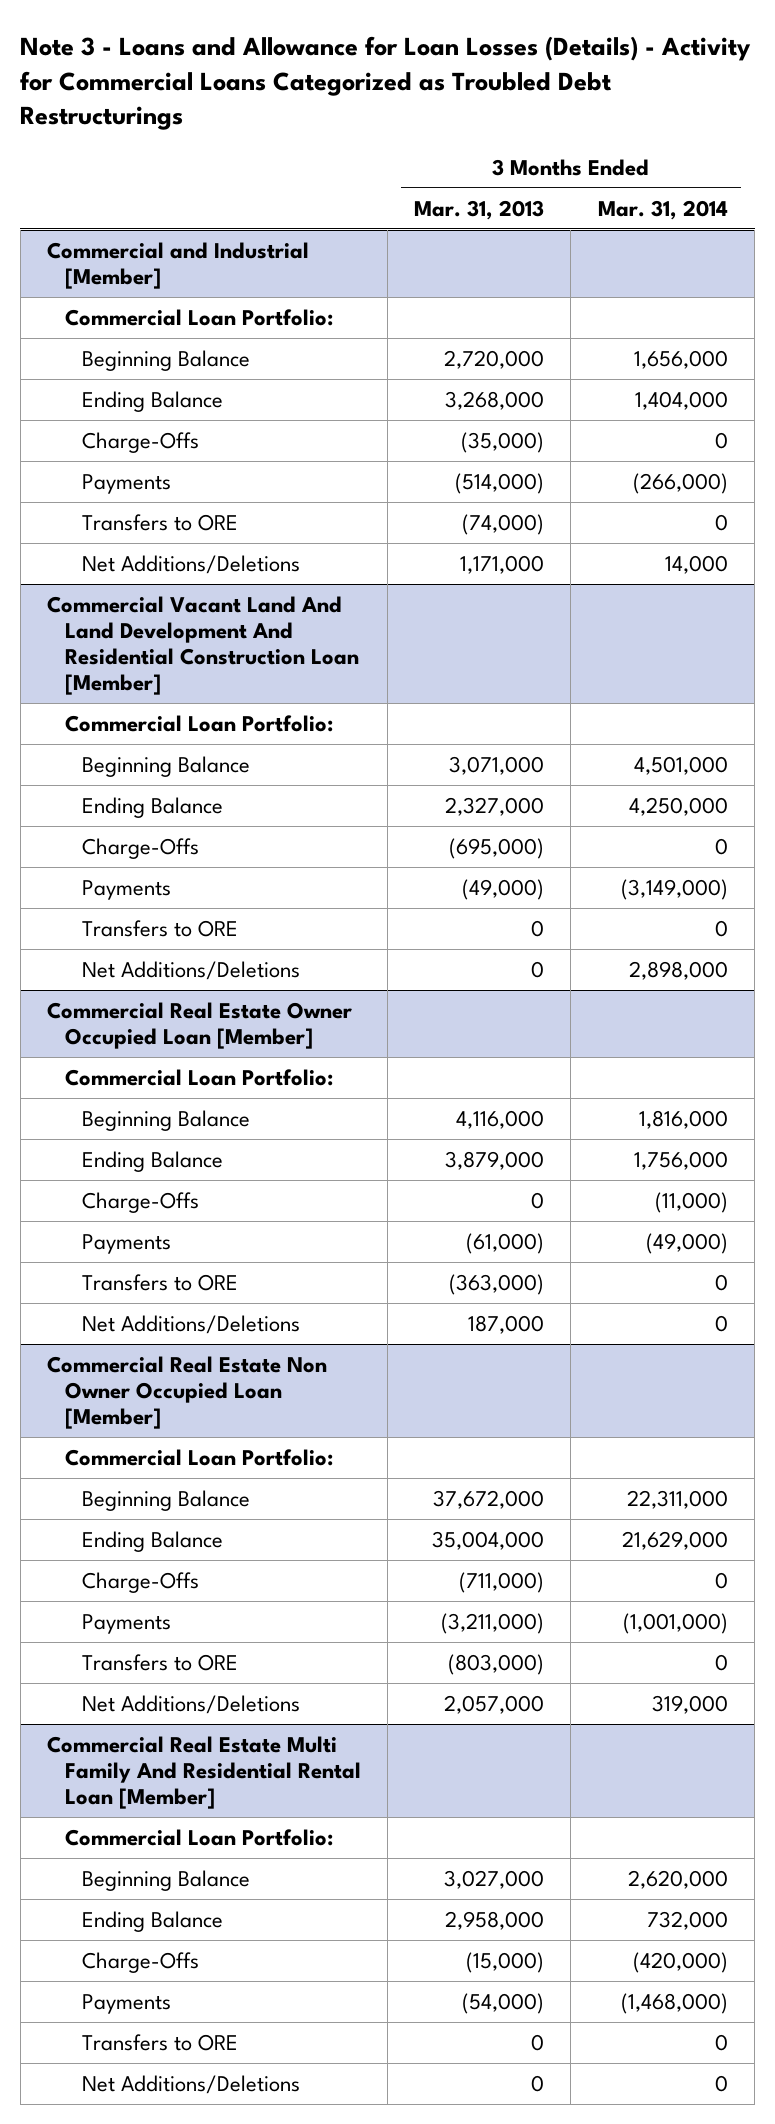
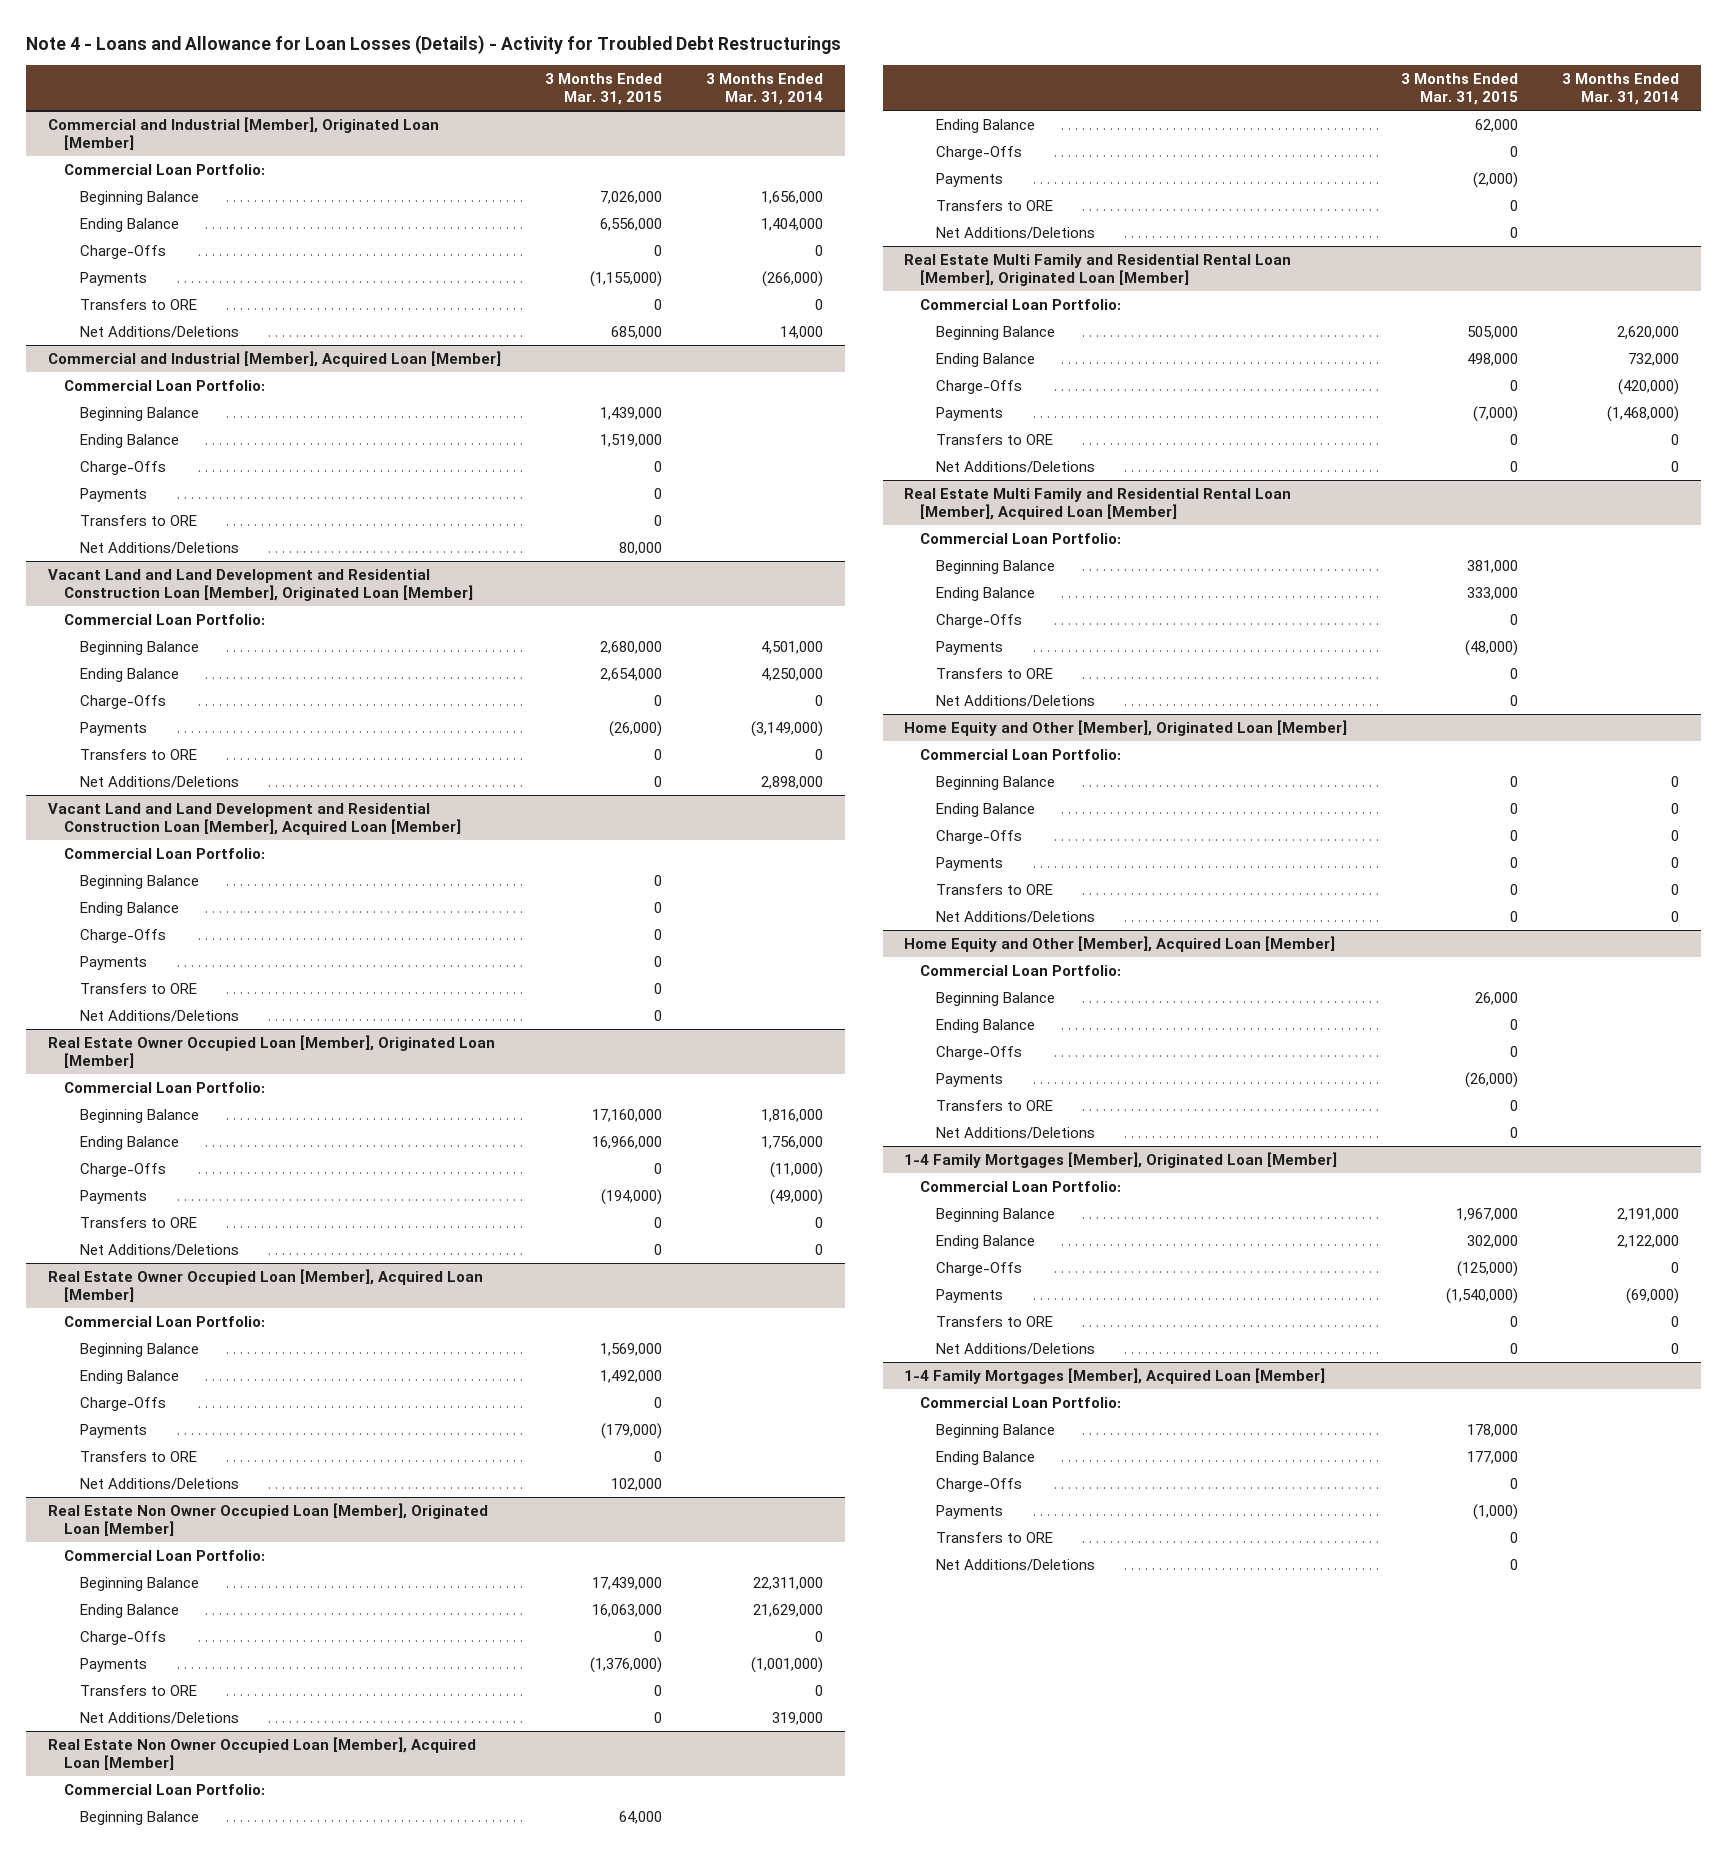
[20,35,752,131] Note 3 - Loans and Allowance for Loan Losses (Details) - Activity for Commercial Loans Categorized as Troubled Debt Restructurings -> [26,34,842,54] Note 4 - Loans and Allowance for Loan Losses (Details) - Activity for Troubled Debt Restructurings
[414,199,545,220] Mar. 31, 2013 -> none
none -> [545,72,663,105] 3 Months Ended Mar. 31, 2015
[46,241,309,289] Commercial and Industrial [Member] -> [48,116,440,150] Commercial and Industrial [Member], Originated Loan [Member]
none -> [48,350,502,367] Commercial and Industrial [Member], Acquired Loan [Member]
none -> [63,379,265,391] Commercial Loan Portfolio:
none -> [79,406,199,421] Beginning Balance
none -> [79,433,179,448] Ending Balance
none -> [79,460,166,475] Charge-Offs
none -> [79,487,147,502] Payments
none -> [79,514,197,526] Transfers to ORE
none -> [79,541,239,554] Net Additions/Deletions
[46,595,359,695] Commercial Vacant Land And Land Development And Residential Construction Loan [Member] -> [48,568,473,601] Vacant Land and Land Development and Residential Construction Loan [Member], Originated Loan [Member]
none -> [48,802,461,835] Vacant Land and Land Development and Residential Construction Loan [Member], Acquired Loan [Member]
none -> [63,847,265,859] Commercial Loan Portfolio:
none -> [79,874,199,889] Beginning Balance
none -> [79,901,179,916] Ending Balance
none -> [79,928,166,943] Charge-Offs
none -> [79,955,147,970] Payments
none -> [79,982,197,994] Transfers to ORE
none -> [79,1009,239,1022] Net Additions/Deletions
[46,1001,352,1049] Commercial Real Estate Owner Occupied Loan [Member] -> [48,1034,496,1068] Real Estate Owner Occupied Loan [Member], Originated Loan [Member]
none -> [48,1268,484,1302] Real Estate Owner Occupied Loan [Member], Acquired Loan [Member]
none -> [63,1315,265,1327] Commercial Loan Portfolio:
none -> [79,1342,199,1357] Beginning Balance
none -> [79,1369,179,1384] Ending Balance
none -> [79,1396,166,1411] Charge-Offs
none -> [79,1423,147,1438] Payments
none -> [79,1450,197,1462] Transfers to ORE
none -> [79,1477,239,1490] Net Additions/Deletions
[46,1355,327,1429] Commercial Real Estate Non Owner Occupied Loan [Member] -> [48,1502,489,1536] Real Estate Non Owner Occupied Loan [Member], Originated Loan [Member]
none -> [48,1736,477,1770] Real Estate Non Owner Occupied Loan [Member], Acquired Loan [Member]
none -> [63,1783,265,1795] Commercial Loan Portfolio:
none -> [79,1810,199,1825] Beginning Balance
none -> [935,118,1035,133] Ending Balance
none -> [935,145,1022,160] Charge-Offs
none -> [935,172,1003,187] Payments
none -> [935,199,1053,211] Transfers to ORE
none -> [935,226,1095,239] Net Additions/Deletions
[46,1735,361,1809] Commercial Real Estate Multi Family And Residential Rental Loan [Member] -> [904,253,1292,286] Real Estate Multi Family and Residential Rental Loan [Member], Originated Loan [Member]
none -> [904,487,1292,520] Real Estate Multi Family and Residential Rental Loan [Member], Acquired Loan [Member]
none -> [920,532,1122,544] Commercial Loan Portfolio:
none -> [935,559,1055,574] Beginning Balance
none -> [935,586,1035,601] Ending Balance
none -> [935,613,1022,628] Charge-Offs
none -> [935,640,1003,655] Payments
none -> [935,667,1053,679] Transfers to ORE
none -> [935,694,1095,707] Net Additions/Deletions
none -> [904,719,1348,736] Home Equity and Other [Member], Originated Loan [Member]
none -> [920,748,1122,760] Commercial Loan Portfolio:
none -> [935,775,1055,790] Beginning Balance
none -> [935,802,1035,817] Ending Balance
none -> [935,829,1022,844] Charge-Offs
none -> [935,856,1003,871] Payments
none -> [935,883,1053,895] Transfers to ORE
none -> [935,910,1095,923] Net Additions/Deletions
none -> [904,935,1336,952] Home Equity and Other [Member], Acquired Loan [Member]
none -> [920,964,1122,976] Commercial Loan Portfolio:
none -> [935,991,1055,1006] Beginning Balance
none -> [935,1018,1035,1033] Ending Balance
none -> [935,1045,1022,1060] Charge-Offs
none -> [935,1072,1003,1087] Payments
none -> [935,1099,1053,1111] Transfers to ORE
none -> [935,1126,1095,1139] Net Additions/Deletions
none -> [904,1151,1338,1168] 1-4 Family Mortgages [Member], Originated Loan [Member]
none -> [920,1180,1122,1192] Commercial Loan Portfolio:
none -> [935,1207,1055,1222] Beginning Balance
none -> [935,1234,1035,1249] Ending Balance
none -> [935,1261,1022,1276] Charge-Offs
none -> [935,1288,1003,1303] Payments
none -> [935,1315,1053,1327] Transfers to ORE
none -> [935,1342,1095,1355] Net Additions/Deletions
none -> [904,1367,1326,1384] 1-4 Family Mortgages [Member], Acquired Loan [Member]
none -> [920,1396,1122,1408] Commercial Loan Portfolio:
none -> [935,1423,1055,1438] Beginning Balance
none -> [935,1450,1035,1465] Ending Balance
none -> [935,1477,1022,1492] Charge-Offs
none -> [935,1504,1003,1519] Payments
none -> [935,1531,1053,1543] Transfers to ORE
none -> [935,1558,1095,1571] Net Additions/Deletions

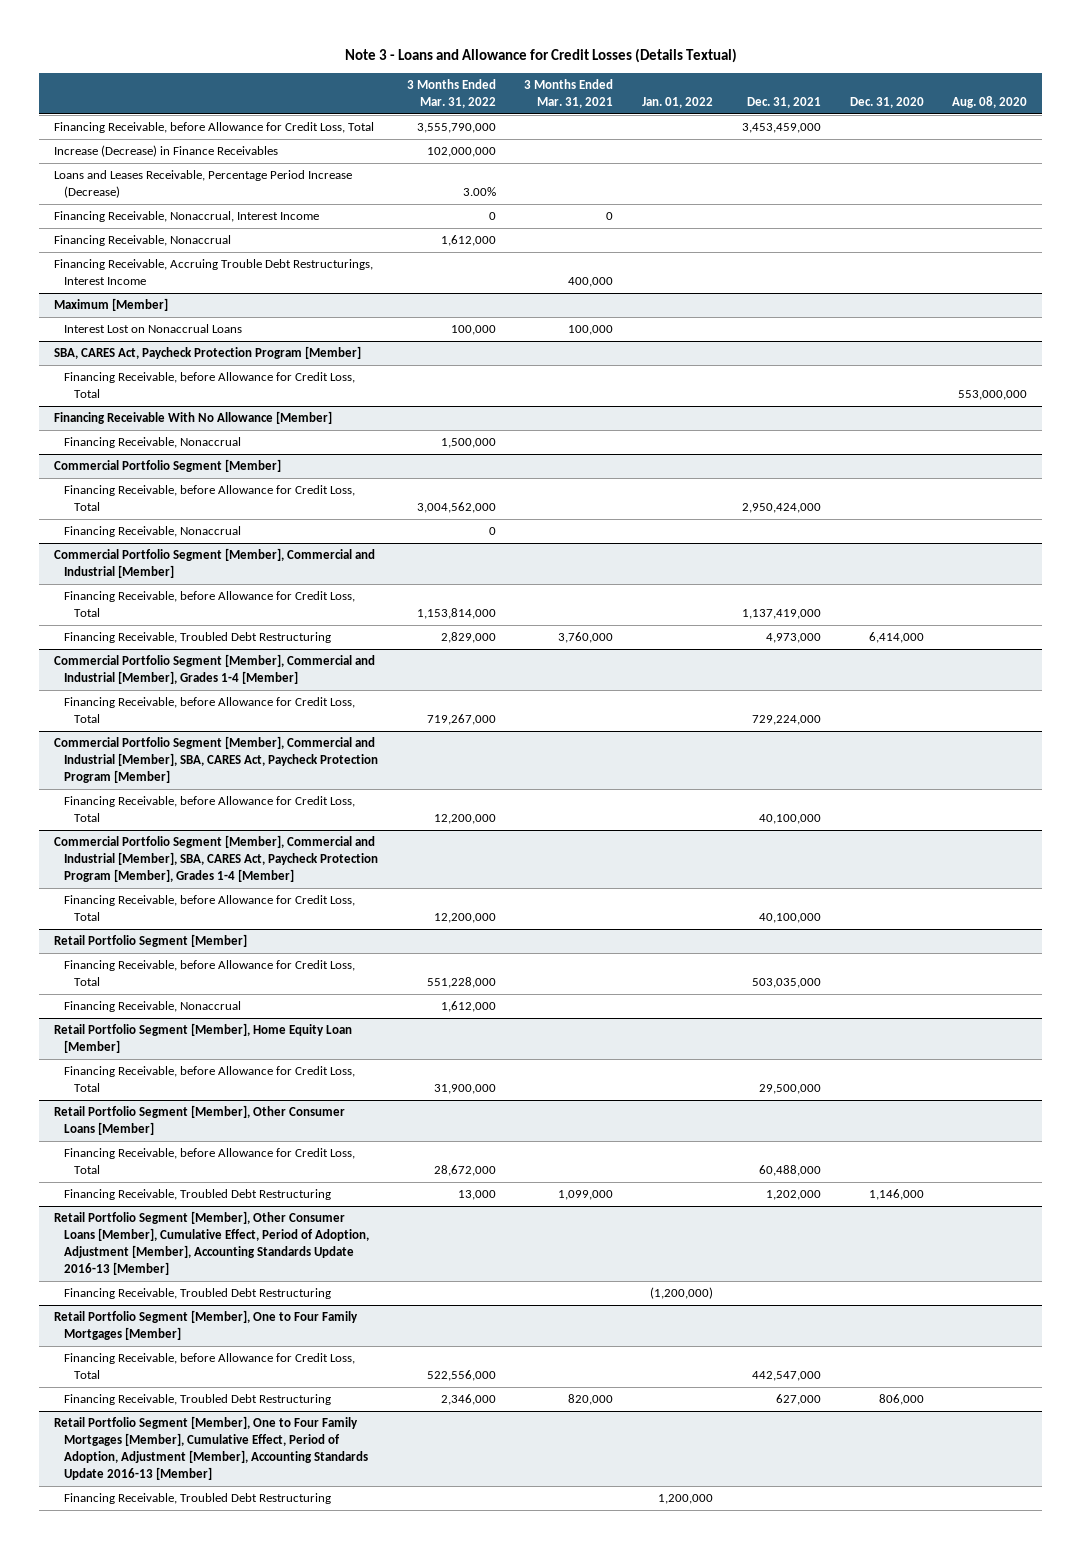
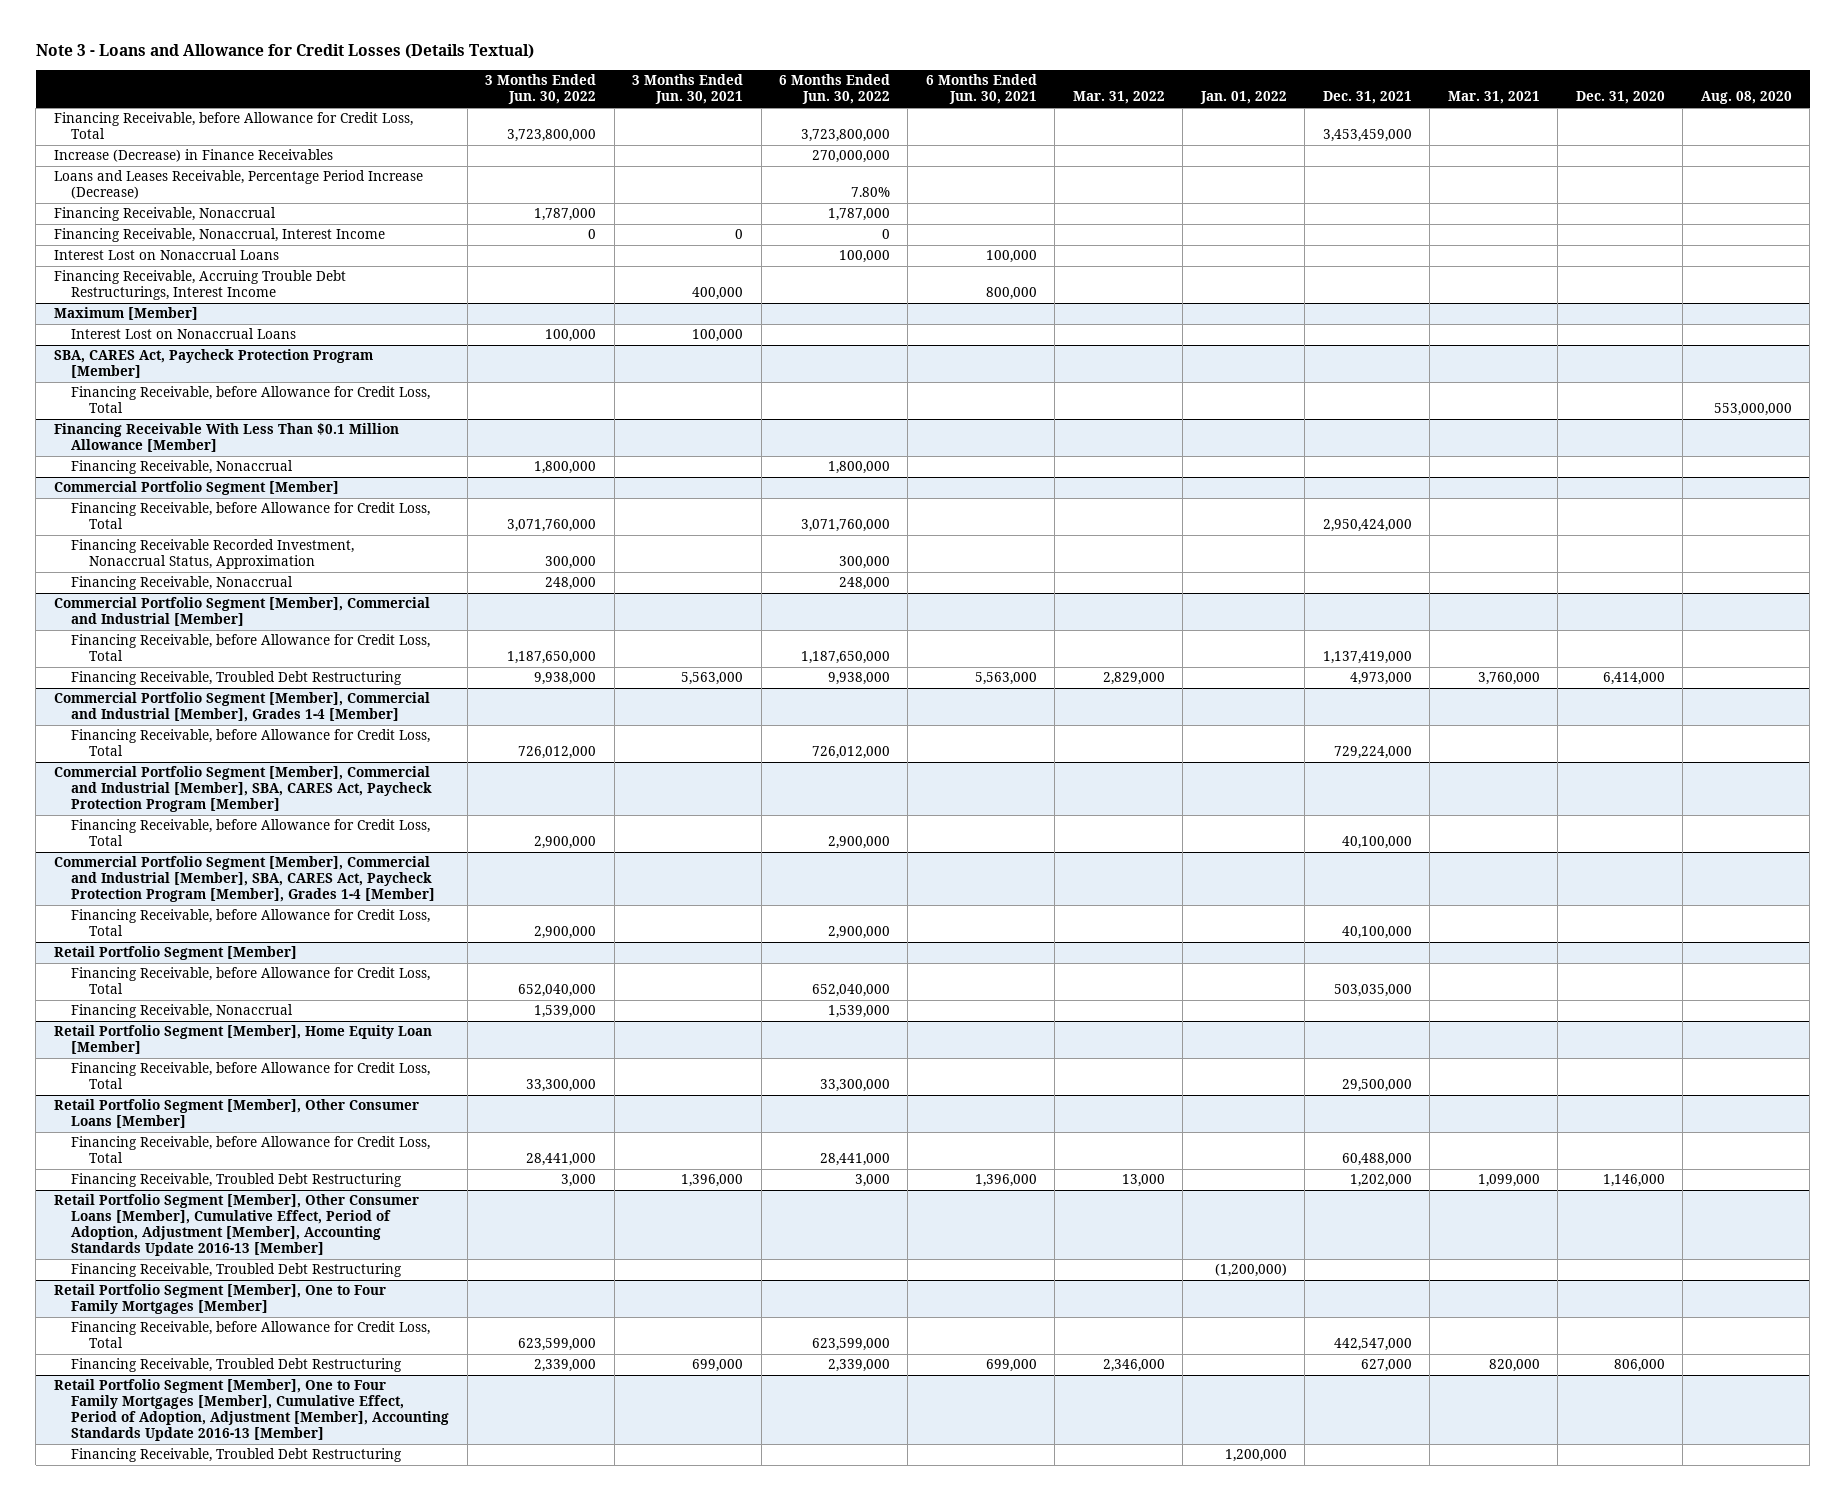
[406,78,496,108] 3 Months Ended Mar. 31, 2022 -> none
[524,78,614,108] 3 Months Ended Mar. 31, 2021 -> none
none -> [485,74,597,105] 3 Months Ended Jun. 30, 2022
none -> [632,74,744,105] 3 Months Ended Jun. 30, 2021
none -> [778,74,890,105] 6 Months Ended Jun. 30, 2022
none -> [925,74,1037,105] 6 Months Ended Jun. 30, 2021
none -> [1072,91,1165,105] Mar. 31, 2022
none -> [1447,91,1540,105] Mar. 31, 2021
[53,211,319,223] Financing Receivable, Nonaccrual, Interest Income -> [53,228,385,243] Financing Receivable, Nonaccrual, Interest Income
none -> [53,249,279,261] Interest Lost on Nonaccrual Loans
[53,411,332,425] Financing Receivable With No Allowance [Member] -> none
[63,437,241,449] Financing Receivable, Nonaccrual -> none
none -> [53,423,399,453] Financing Receivable With Less Than $0.1 Million Allowance [Member]
none -> [71,460,294,475] Financing Receivable, Nonaccrual
none -> [71,539,355,570] Financing Receivable Recorded Investment, Nonaccrual Status, Approximation

